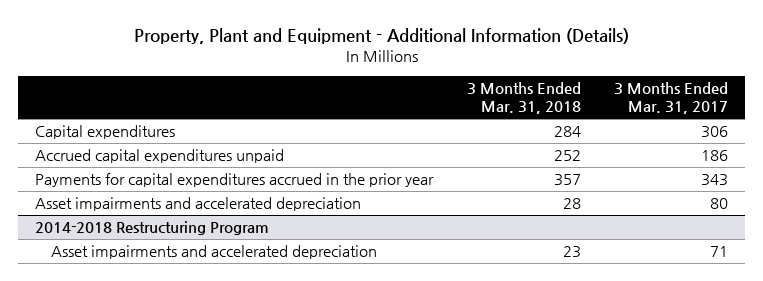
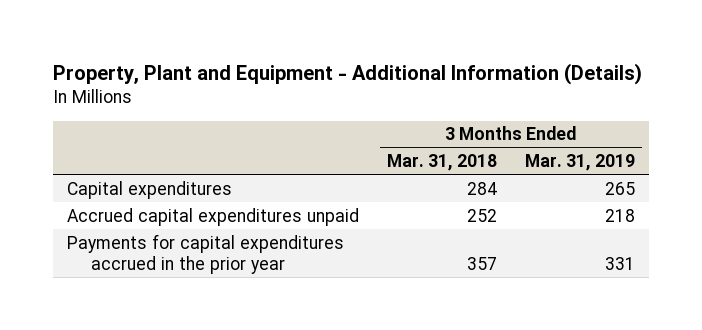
[614,81,729,115] 3 Months Ended Mar. 31, 2017 -> none
none -> [524,154,635,172] Mar. 31, 2019
[34,197,361,212] Asset impairments and accelerated depreciation -> none
[34,221,269,236] 2014-2018 Restructuring Program -> none
[50,245,377,260] Asset impairments and accelerated depreciation -> none

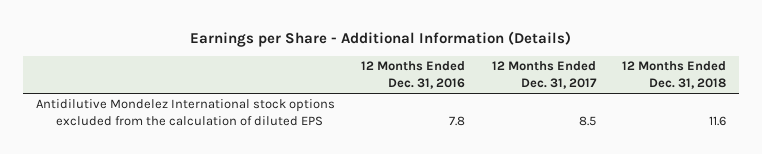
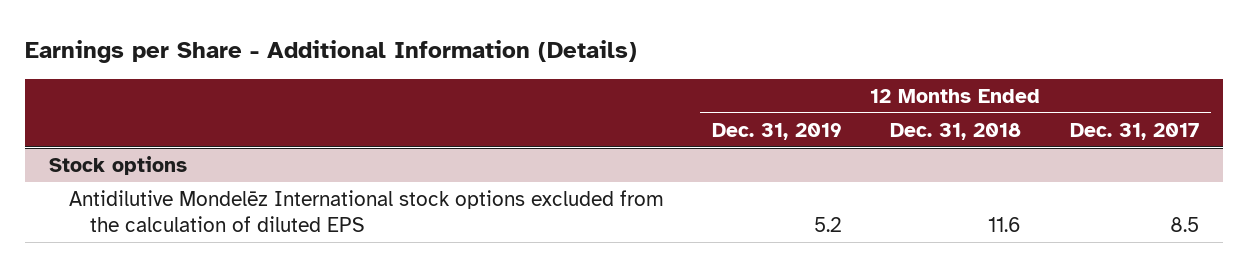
[361,61,466,90] 12 Months Ended Dec. 31, 2016 -> none
none -> [712,123,843,141] Dec. 31, 2019
none -> [49,156,188,176] Stock options
[36,99,336,126] Antidilutive Mondelez International stock options excluded from the calculation of diluted EPS -> [69,190,665,233] Antidilutive Mondelēz International stock options excluded from the calculation of diluted EPS

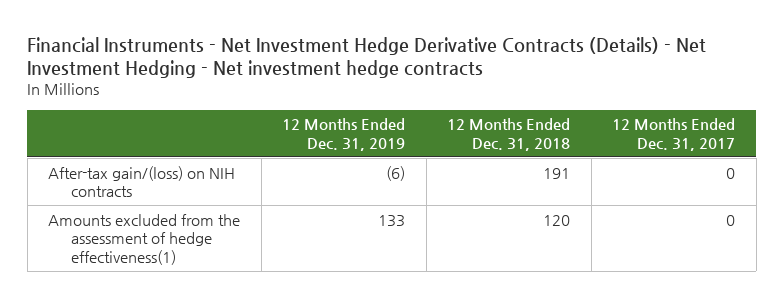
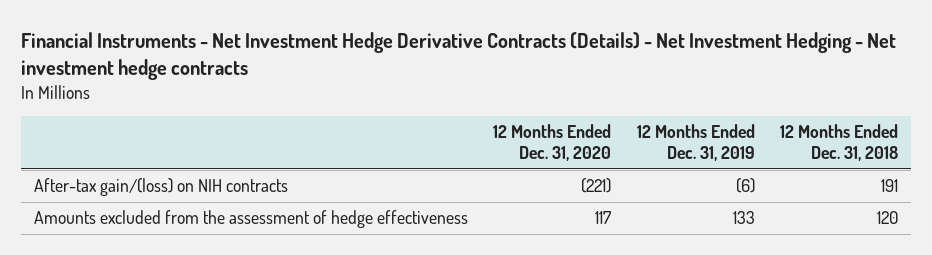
[612,118,736,151] 12 Months Ended Dec. 31, 2017 -> none
none -> [493,124,612,162] 12 Months Ended Dec. 31, 2020
[48,213,241,265] Amounts excluded from the assessment of hedge effectiveness(1) -> [33,210,468,229] Amounts excluded from the assessment of hedge effectiveness

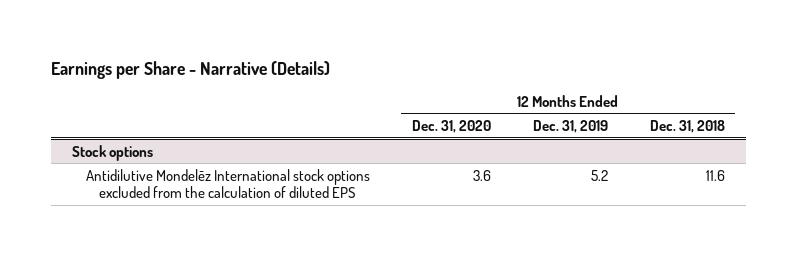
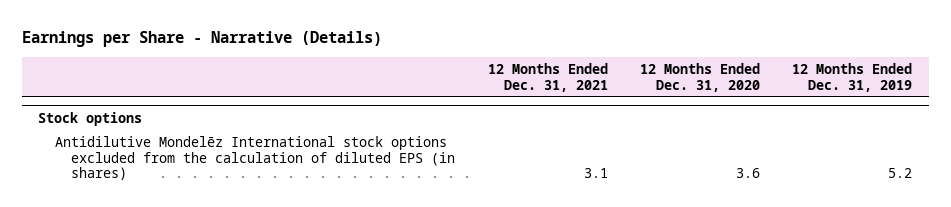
[649,120,725,134] Dec. 31, 2018 -> none
none -> [487,62,608,92] 12 Months Ended Dec. 31, 2021
[85,168,370,199] Antidilutive Mondelēz International stock options excluded from the calculation of diluted EPS -> [54,135,456,181] Antidilutive Mondelēz International stock options excluded from the calculation of diluted EPS (in shares)

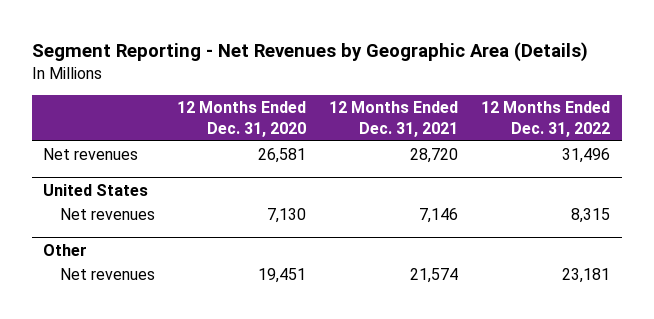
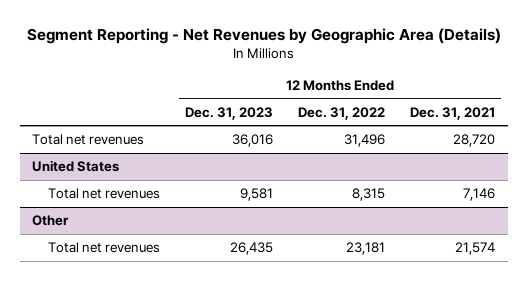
[177,101,307,138] 12 Months Ended Dec. 31, 2020 -> none
none -> [185,106,274,120] Dec. 31, 2023
[43,148,139,161] Net revenues -> [32,134,145,146] Total net revenues
[59,208,155,221] Net revenues -> [48,188,161,200] Total net revenues
[59,268,155,281] Net revenues -> [48,242,161,254] Total net revenues

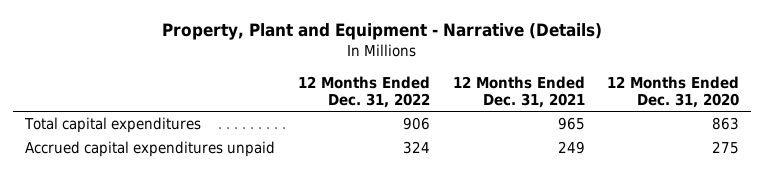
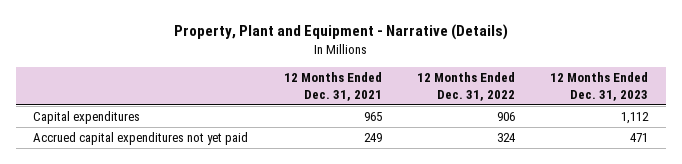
[607,75,740,108] 12 Months Ended Dec. 31, 2020 -> none
none -> [550,71,649,101] 12 Months Ended Dec. 31, 2023
[23,117,201,134] Total capital expenditures -> [33,111,141,125] Capital expenditures
[24,141,275,158] Accrued capital expenditures unpaid -> [33,132,249,146] Accrued capital expenditures not yet paid

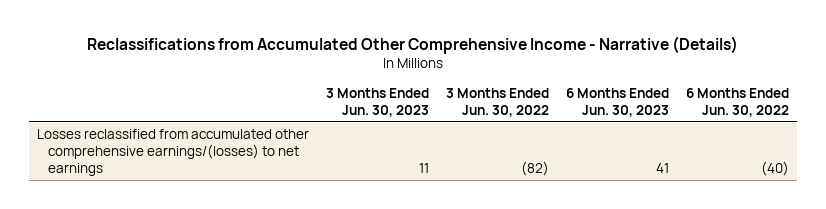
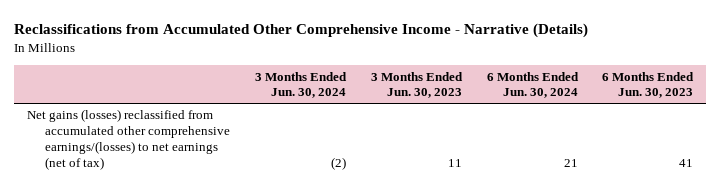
[446,88,550,118] 3 Months Ended Jun. 30, 2022 -> none
[685,88,789,118] 6 Months Ended Jun. 30, 2022 -> none
none -> [254,71,347,99] 3 Months Ended Jun. 30, 2024
none -> [486,71,579,99] 6 Months Ended Jun. 30, 2024
[37,129,310,177] Losses reclassified from accumulated other comprehensive earnings/(losses) to net earnings -> [26,109,231,170] Net gains (losses) reclassified from accumulated other comprehensive earnings/(losses) to net earnings (net of tax)

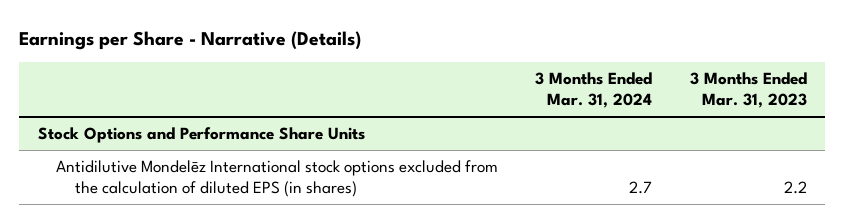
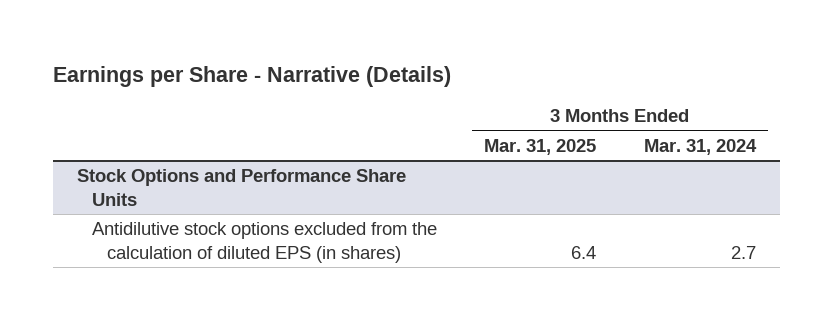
[689,72,807,109] 3 Months Ended Mar. 31, 2023 -> none
none -> [484,138,597,155] Mar. 31, 2025
[56,160,499,198] Antidilutive Mondelēz International stock options excluded from the calculation of diluted EPS (in shares) -> [91,222,437,263] Antidilutive stock options excluded from the calculation of diluted EPS (in shares)

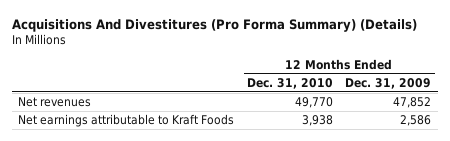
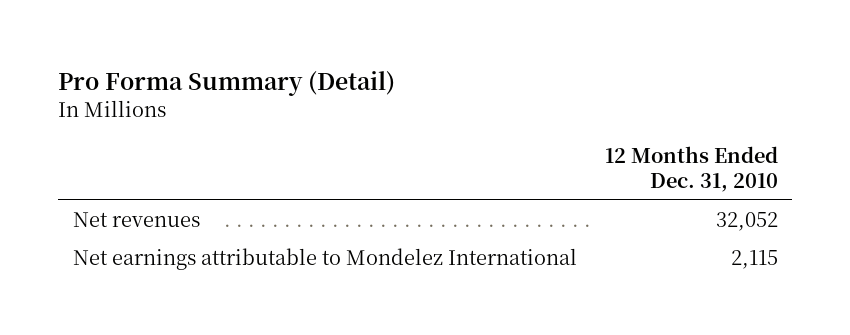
[11,19,417,33] Acquisitions And Divestitures (Pro Forma Summary) (Details) -> [58,70,396,96] Pro Forma Summary (Detail)
[345,77,432,89] Dec. 31, 2009 -> none
[294,97,333,109] 49,770 -> [715,212,778,232] 32,052
[18,114,235,128] Net earnings attributable to Kraft Foods -> [72,248,577,271] Net earnings attributable to Mondelez International
[301,115,333,127] 3,938 -> [730,250,778,270] 2,115

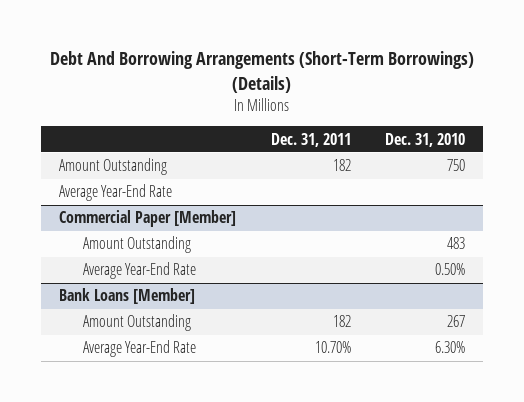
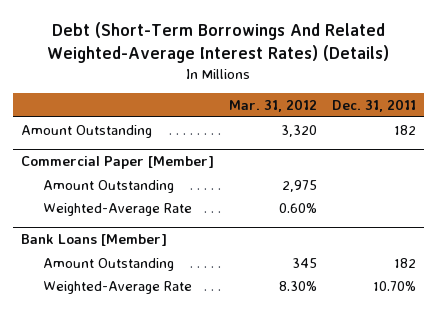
[50,51,475,93] Debt And Borrowing Arrangements (Short-Term Borrowings) (Details) -> [47,21,390,63] Debt (Short-Term Borrowings And Related Weighted-Average Interest Rates) (Details)
[385,132,466,147] Dec. 31, 2010 -> none
none -> [228,99,317,113] Mar. 31, 2012
[58,184,172,202] Average Year-End Rate -> none
[82,262,196,280] Average Year-End Rate -> [42,202,192,216] Weighted-Average Rate
[82,340,196,358] Average Year-End Rate -> [42,280,192,294] Weighted-Average Rate

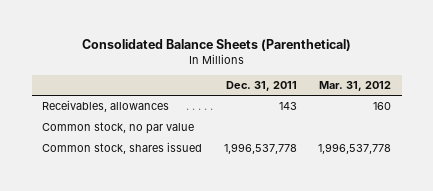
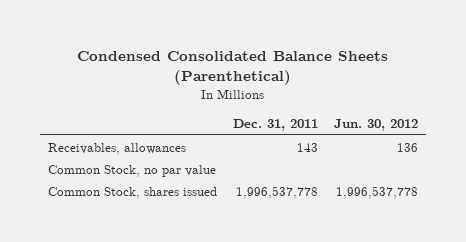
[81,38,351,51] Consolidated Balance Sheets (Parenthetical) -> [77,50,389,86] Condensed Consolidated Balance Sheets (Parenthetical)
[319,81,392,92] Mar. 31, 2012 -> none
none -> [333,119,418,132] Jun. 30, 2012
[42,122,195,135] Common stock, no par value -> [48,164,217,177] Common Stock, no par value
[42,142,203,155] Common stock, shares issued -> [48,186,218,199] Common Stock, shares issued

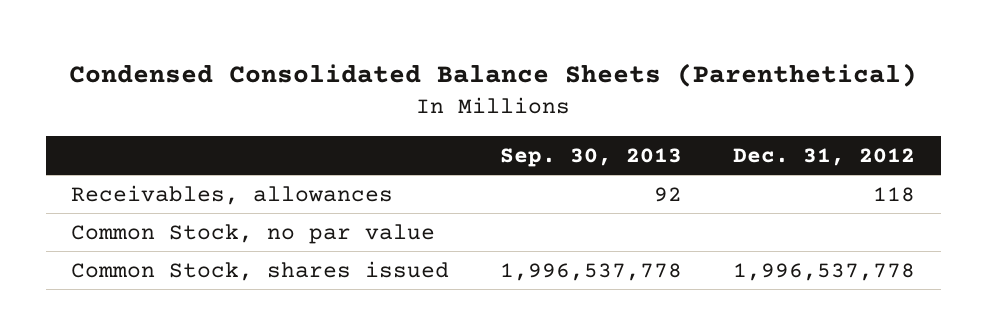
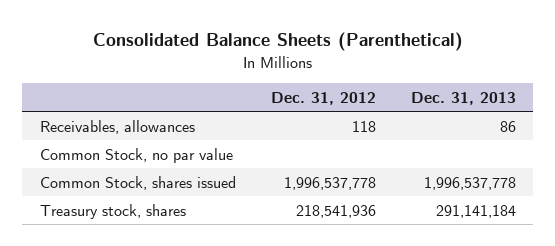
[69,62,918,87] Condensed Consolidated Balance Sheets (Parenthetical) -> [92,32,463,52] Consolidated Balance Sheets (Parenthetical)
[500,147,683,167] Sep. 30, 2013 -> none
none -> [410,91,516,105] Dec. 31, 2013
none -> [39,203,186,219] Treasury stock, shares

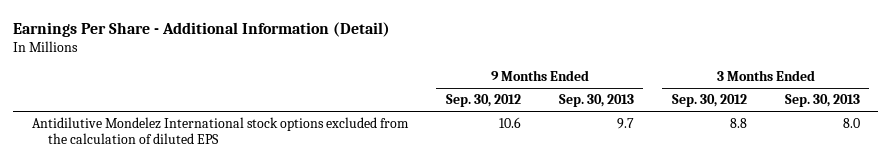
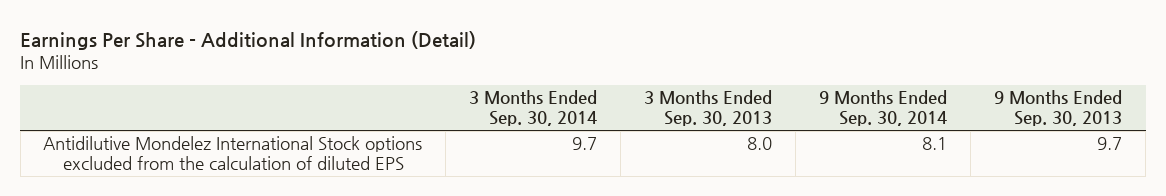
[445,94,521,108] Sep. 30, 2012 -> none
[671,94,747,108] Sep. 30, 2012 -> none
none -> [469,90,598,127] 3 Months Ended Sep. 30, 2014
none -> [819,90,948,127] 9 Months Ended Sep. 30, 2014
[31,117,409,145] Antidilutive Mondelez International stock options excluded from the calculation of diluted EPS -> [43,136,423,171] Antidilutive Mondelez International Stock options excluded from the calculation of diluted EPS

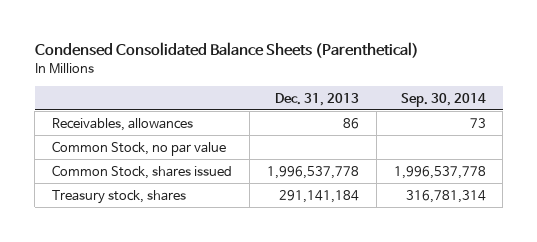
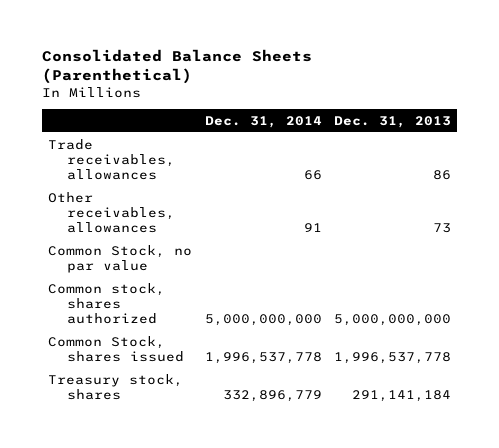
[34,42,419,59] Condensed Consolidated Balance Sheets (Parenthetical) -> [41,49,312,85] Consolidated Balance Sheets (Parenthetical)
[400,92,486,107] Sep. 30, 2014 -> none
none -> [204,115,322,128] Dec. 31, 2014
[51,117,193,131] Receivables, allowances -> [48,138,175,180] Trade receivables, allowances
none -> [48,191,175,233] Other receivables, allowances
none -> [48,282,166,324] Common stock, shares authorized

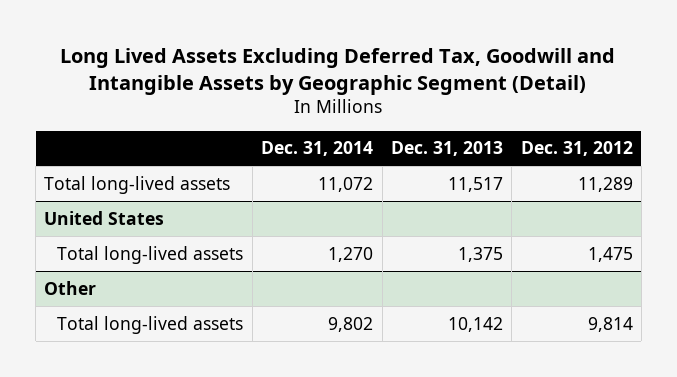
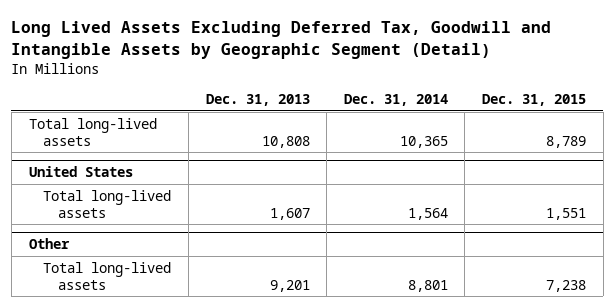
[520,141,633,157] Dec. 31, 2012 -> none
none -> [481,94,586,107] Dec. 31, 2015
[318,176,374,192] 11,072 -> [399,135,448,148] 10,365
[447,176,503,192] 11,517 -> [261,135,310,148] 10,808
[328,246,374,262] 1,270 -> [407,207,448,220] 1,564
[457,246,503,262] 1,375 -> [269,207,310,220] 1,607
[328,316,374,332] 9,802 -> [407,279,448,292] 8,801
[447,316,503,332] 10,142 -> [269,279,310,292] 9,201

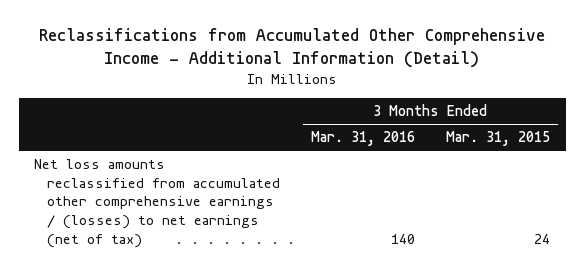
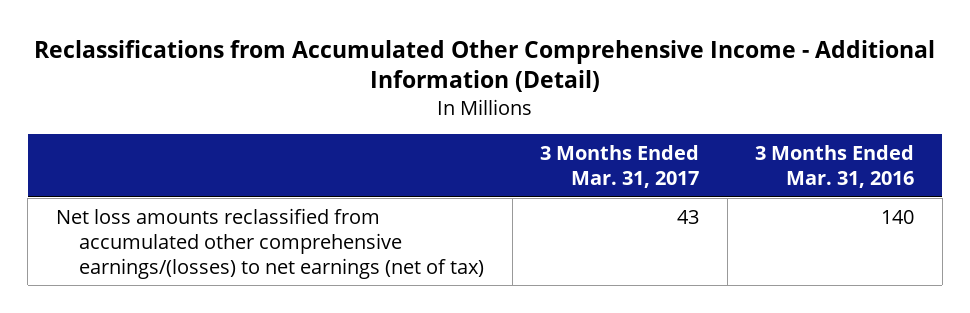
[445,131,550,147] Mar. 31, 2015 -> none
none -> [540,144,700,188] 3 Months Ended Mar. 31, 2017
[34,158,280,248] Net loss amounts reclassified from accumulated other comprehensive earnings / (losses) to net earnings (net of tax) -> [55,207,485,279] Net loss amounts reclassified from accumulated other comprehensive earnings/(losses) to net earnings (net of tax)

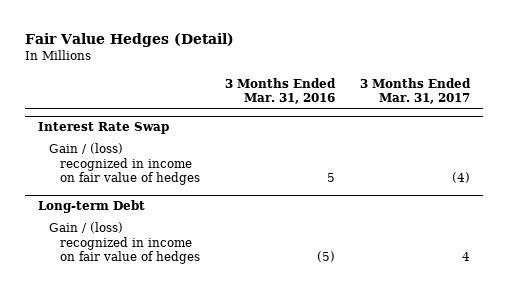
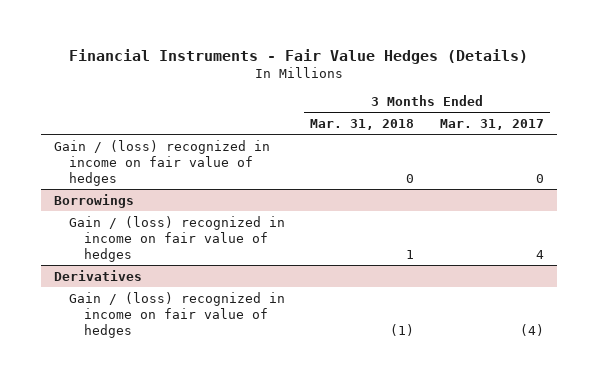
[25,33,235,48] Fair Value Hedges (Detail) -> [68,48,528,64] Financial Instruments - Fair Value Hedges (Details)
[224,77,336,105] 3 Months Ended Mar. 31, 2016 -> none
none -> [310,119,415,131] Mar. 31, 2018
[37,122,169,135] Interest Rate Swap -> none
[452,172,471,184] (4) -> [536,174,545,184] 0
[37,200,145,214] Long-term Debt -> [53,193,134,208] Borrowings
none -> [53,269,142,281] Derivatives
none -> [68,291,285,339] Gain / (loss) recognized in income on fair value of hedges

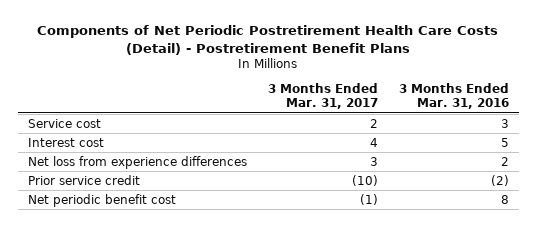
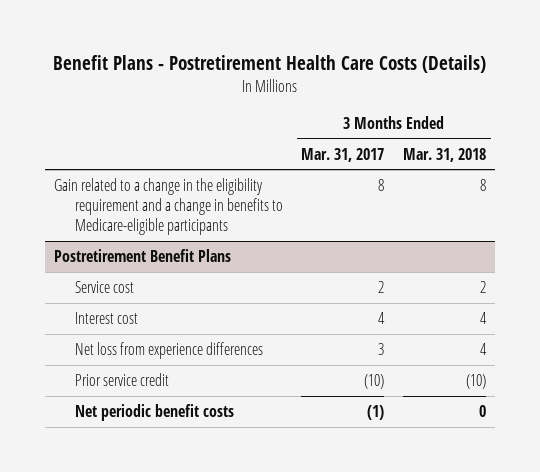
[37,25,499,55] Components of Net Periodic Postretirement Health Care Costs (Detail) - Postretirement Benefit Plans -> [53,54,487,73] Benefit Plans - Postretirement Health Care Costs (Details)
[398,82,509,110] 3 Months Ended Mar. 31, 2016 -> none
none -> [403,147,487,162] Mar. 31, 2018
none -> [54,178,283,236] Gain related to a change in the eligibility requirement and a change in benefits to Medicare-eligible participants
none -> [54,249,232,263] Postretirement Benefit Plans
[28,193,177,207] Net periodic benefit cost -> [74,404,234,422] Net periodic benefit costs

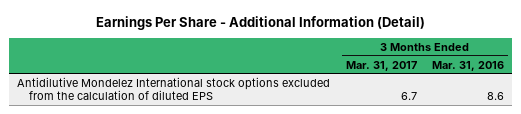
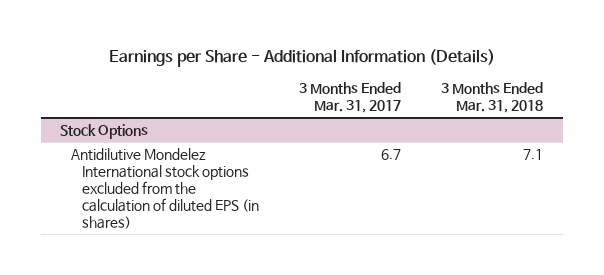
[95,15,425,30] Earnings Per Share - Additional Information (Detail) -> [108,49,495,68] Earnings per Share - Additional Information (Details)
[432,60,505,71] Mar. 31, 2016 -> none
none -> [441,82,544,114] 3 Months Ended Mar. 31, 2018
none -> [60,123,149,139] Stock Options
[17,76,331,101] Antidilutive Mondelez International stock options excluded from the calculation of diluted EPS -> [71,147,260,229] Antidilutive Mondelez International stock options excluded from the calculation of diluted EPS (in shares)

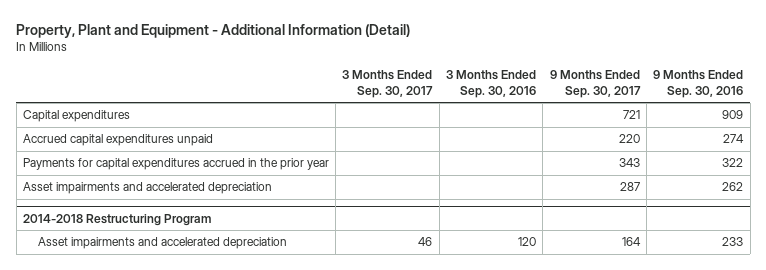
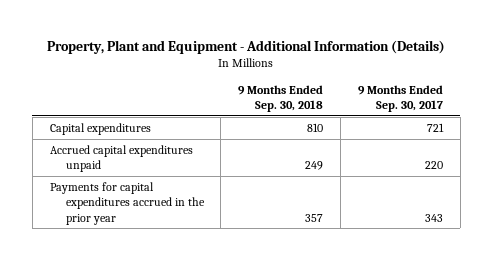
[16,23,411,38] Property, Plant and Equipment - Additional Information (Detail) -> [47,39,446,54] Property, Plant and Equipment - Additional Information (Details)
[342,70,434,98] 3 Months Ended Sep. 30, 2017 -> none
[446,70,537,98] 3 Months Ended Sep. 30, 2016 -> none
[653,70,744,98] 9 Months Ended Sep. 30, 2016 -> none
none -> [238,84,324,112] 9 Months Ended Sep. 30, 2018
[22,182,272,195] Asset impairments and accelerated depreciation -> none
[22,213,211,226] 2014-2018 Restructuring Program -> none
[38,237,288,250] Asset impairments and accelerated depreciation -> none

